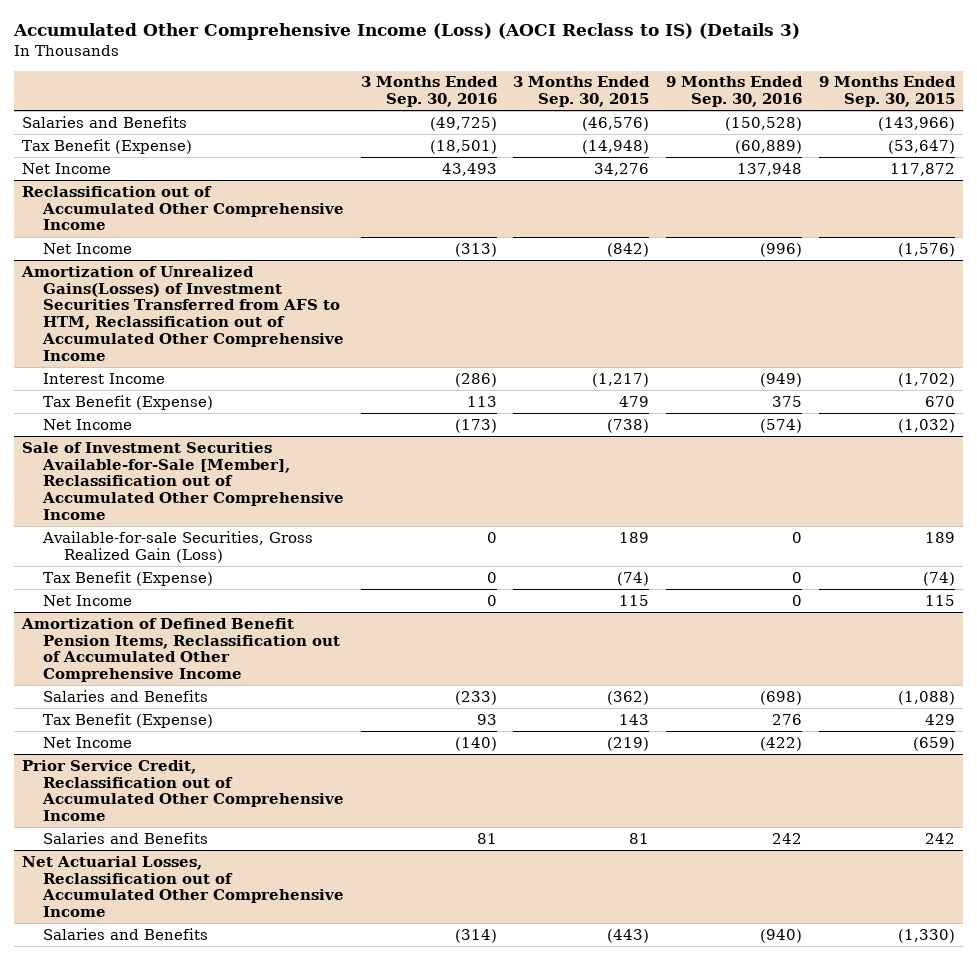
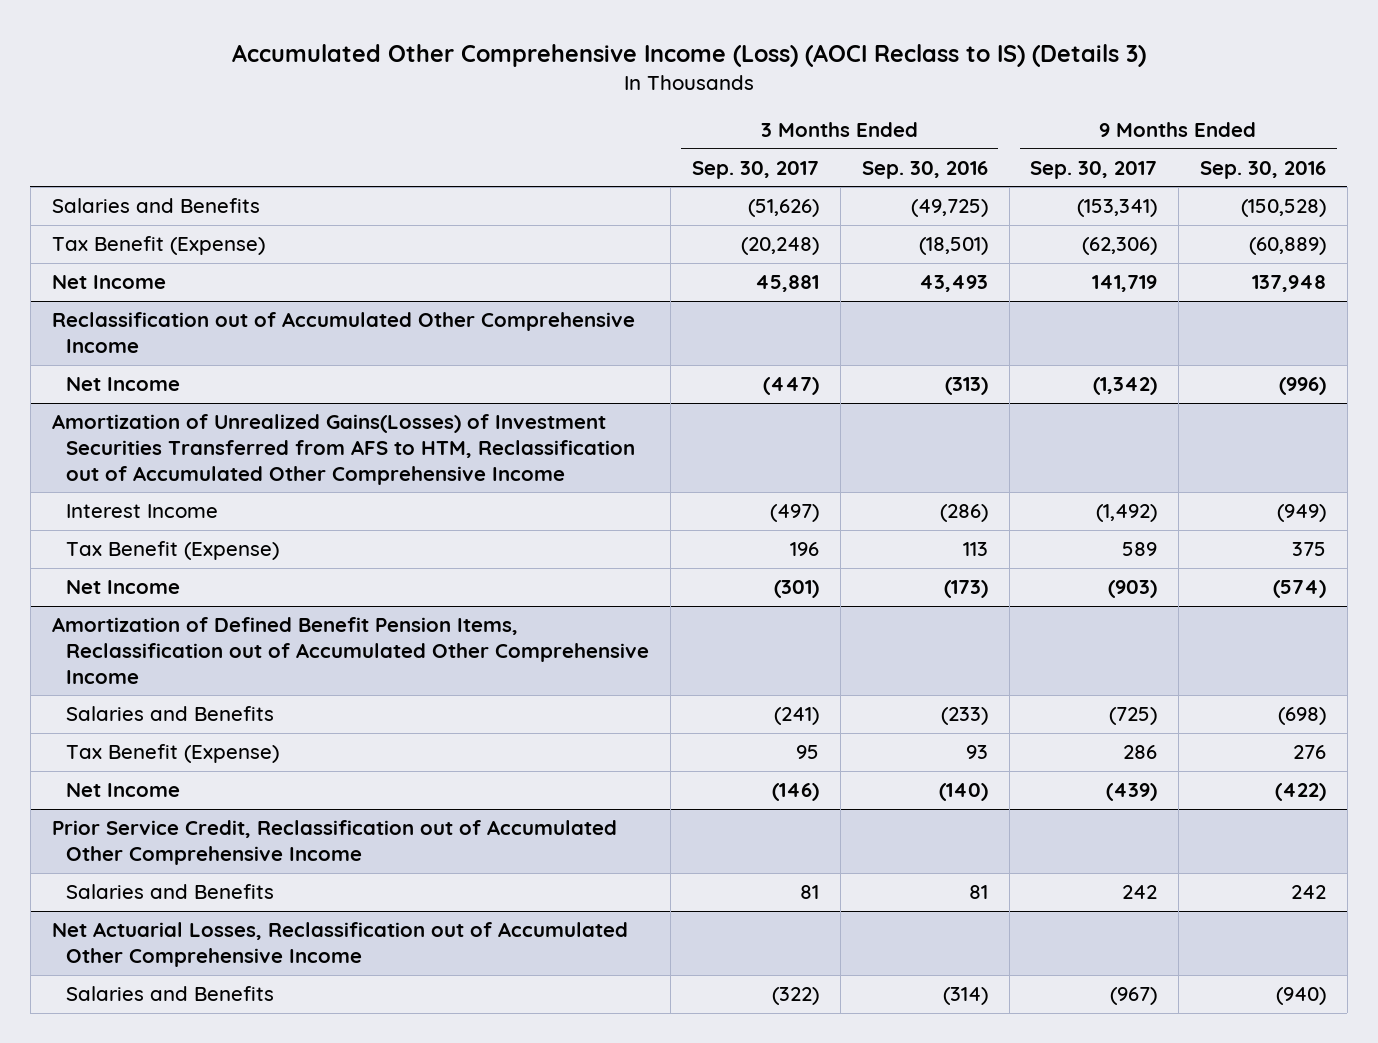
[513,76,651,108] 3 Months Ended Sep. 30, 2015 -> none
[818,76,956,108] 9 Months Ended Sep. 30, 2015 -> none
none -> [692,160,820,179] Sep. 30, 2017
none -> [1030,160,1158,179] Sep. 30, 2017
[22,441,345,521] Sale of Investment Securities Available-for-Sale [Member], Reclassification out of Accumulated Other Comprehensive Income -> none
[42,530,314,563] Available-for-sale Securities, Gross Realized Gain (Loss) -> none
[43,570,214,586] Tax Benefit (Expense) -> none
[43,594,133,606] Net Income -> none

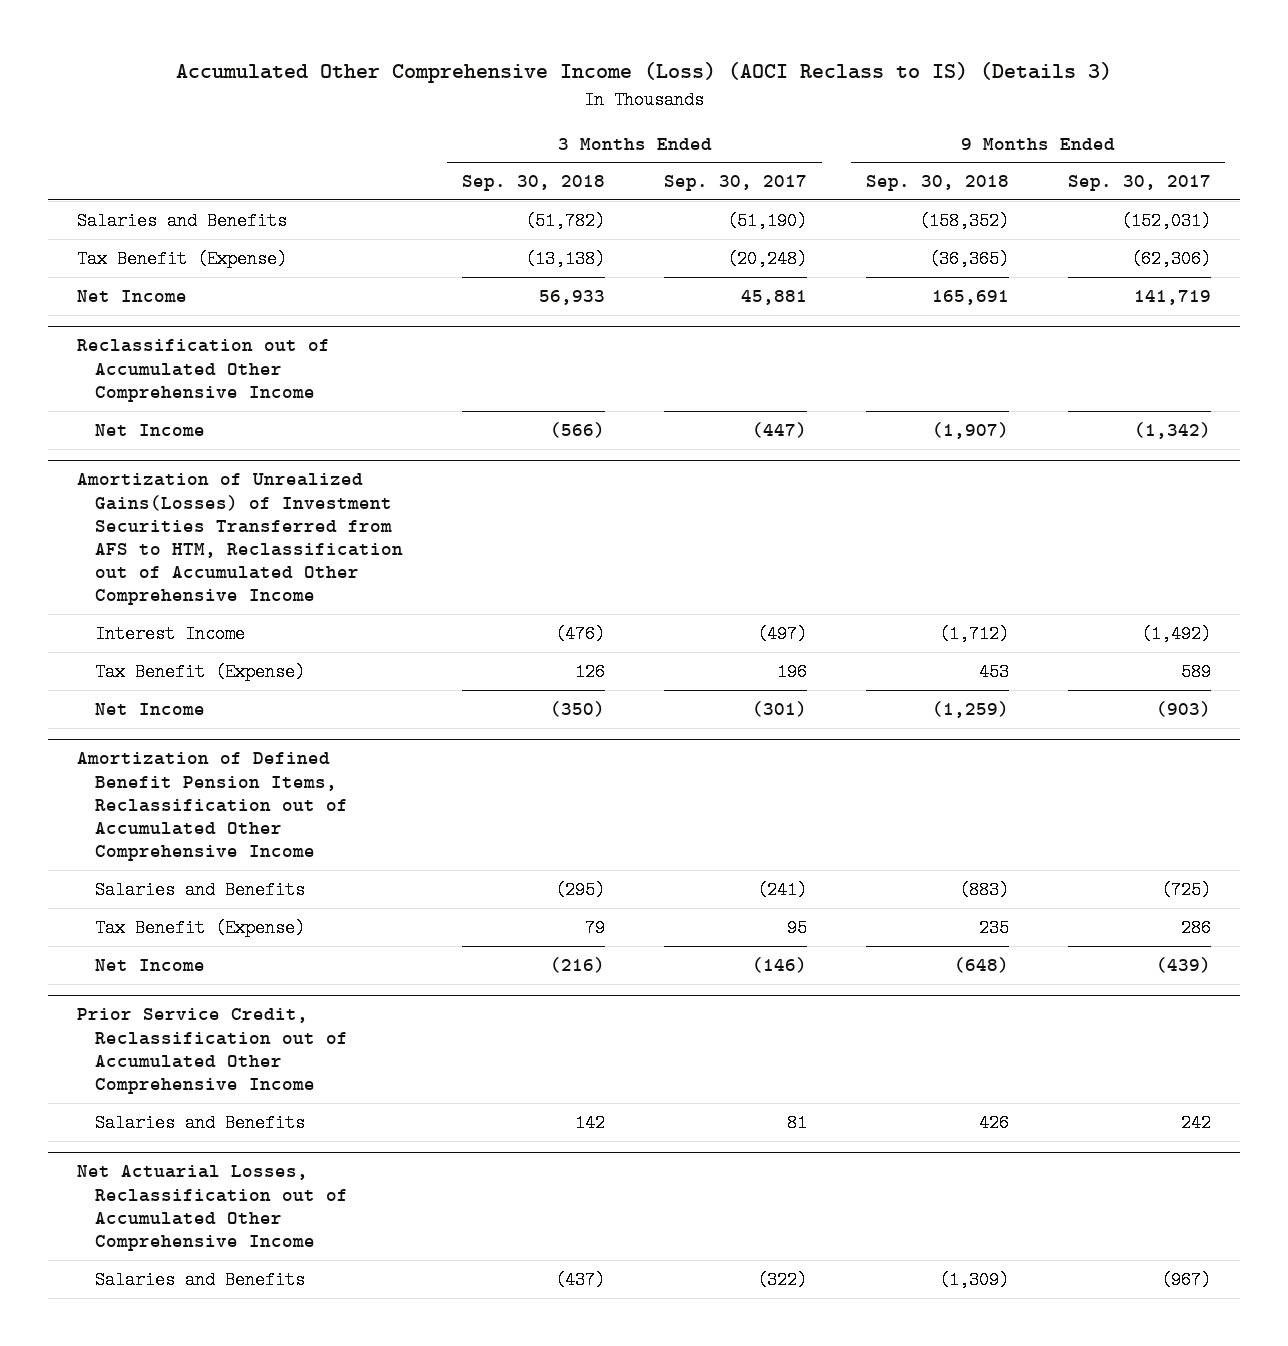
[861,160,988,179] Sep. 30, 2016 -> none
[1200,160,1327,179] Sep. 30, 2016 -> none
none -> [462,175,606,192] Sep. 30, 2018
none -> [865,175,1009,192] Sep. 30, 2018
[748,199,820,218] (51,626) -> [726,211,807,230] (51,190)
[1077,199,1158,218] (153,341) -> [1120,211,1211,230] (152,031)

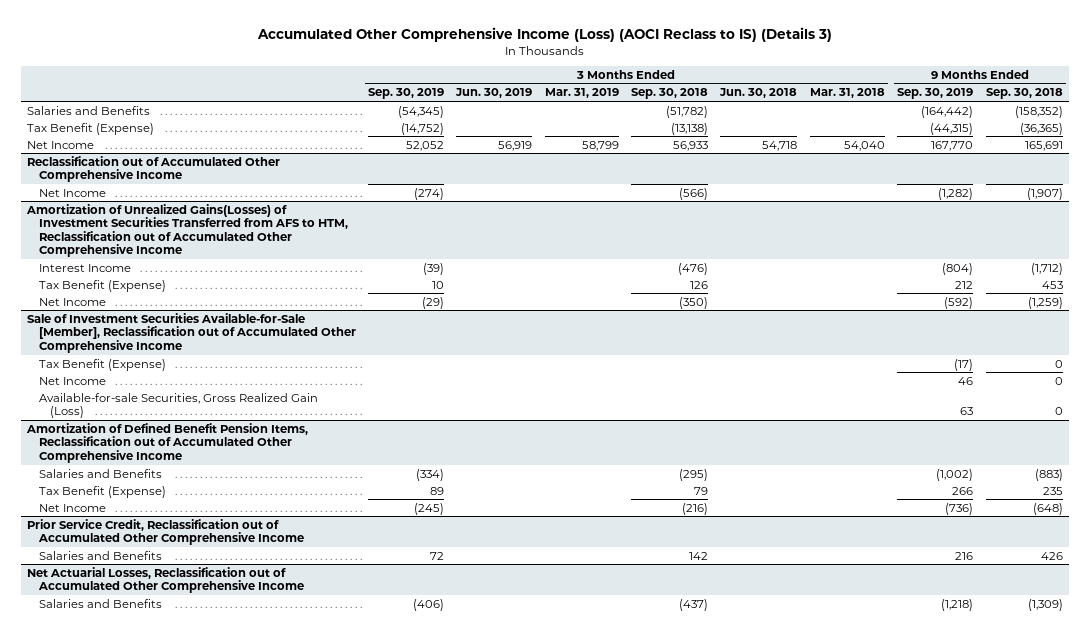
[663,175,807,192] Sep. 30, 2017 -> none
[1067,175,1211,192] Sep. 30, 2017 -> none
none -> [368,88,445,100] Sep. 30, 2019
none -> [455,88,533,99] Jun. 30, 2019
none -> [544,88,619,99] Mar. 31, 2019
none -> [719,88,798,99] Jun. 30, 2018
none -> [809,88,885,99] Mar. 31, 2018
none -> [897,88,974,100] Sep. 30, 2019
none -> [27,312,356,353] Sale of Investment Securities Available-for-Sale [Member], Reclassification out of Accumulated Other Comprehensive Income
none -> [38,358,166,371] Tax Benefit (Expense)
none -> [38,376,106,385] Net Income
none -> [38,392,318,419] Available-for-sale Securities, Gross Realized Gain (Loss)

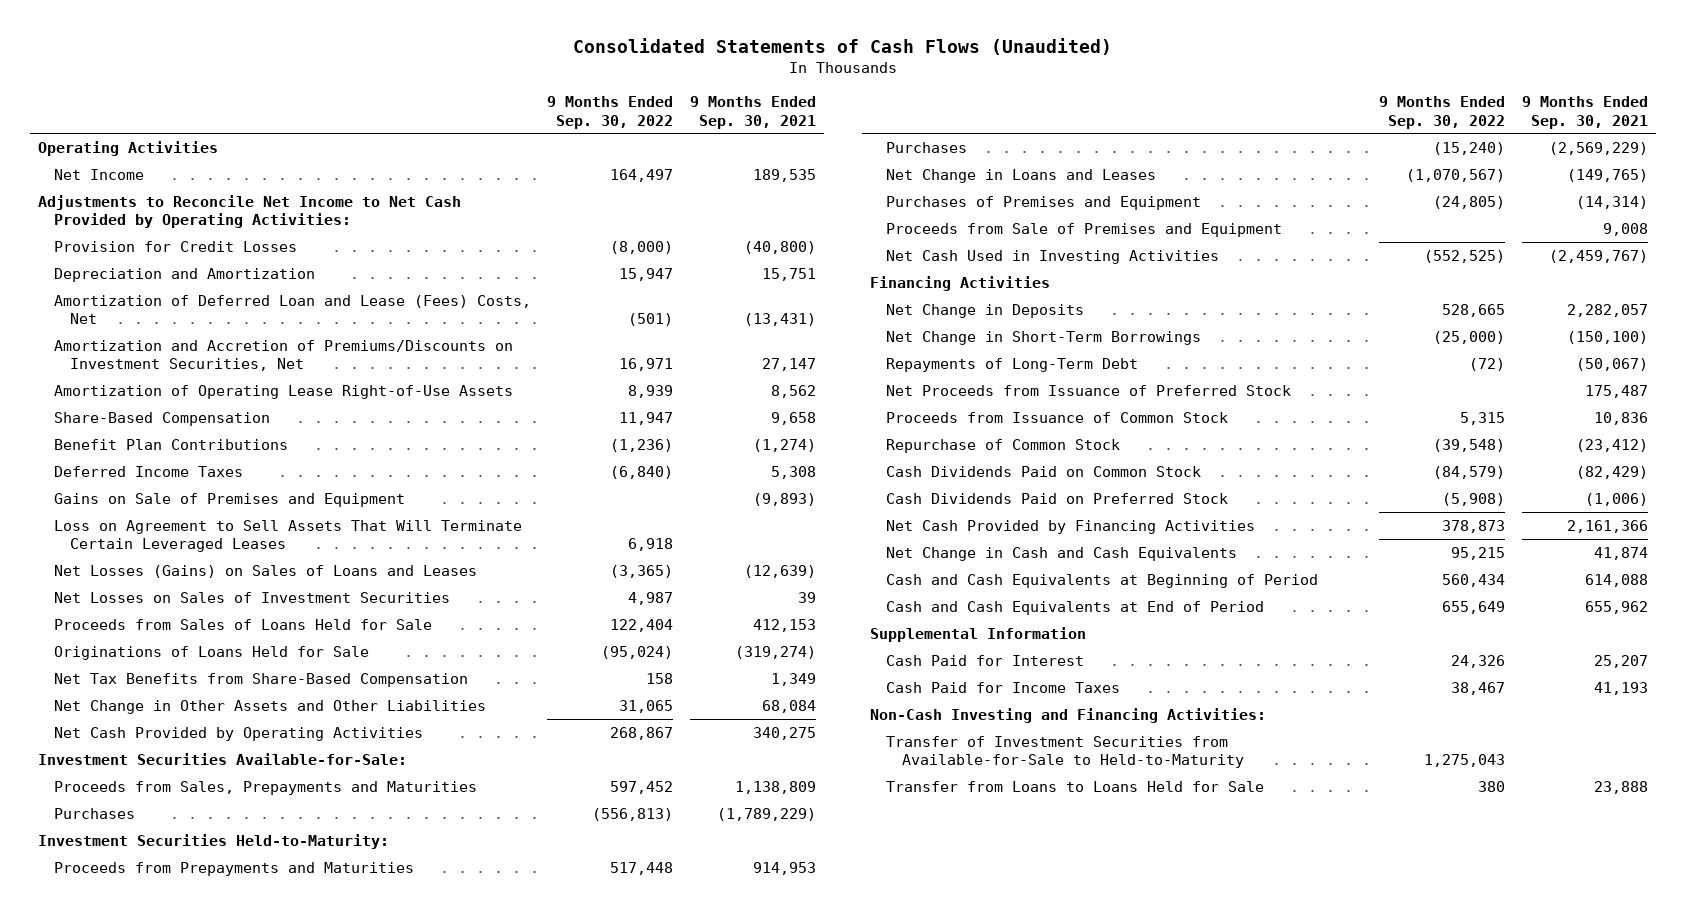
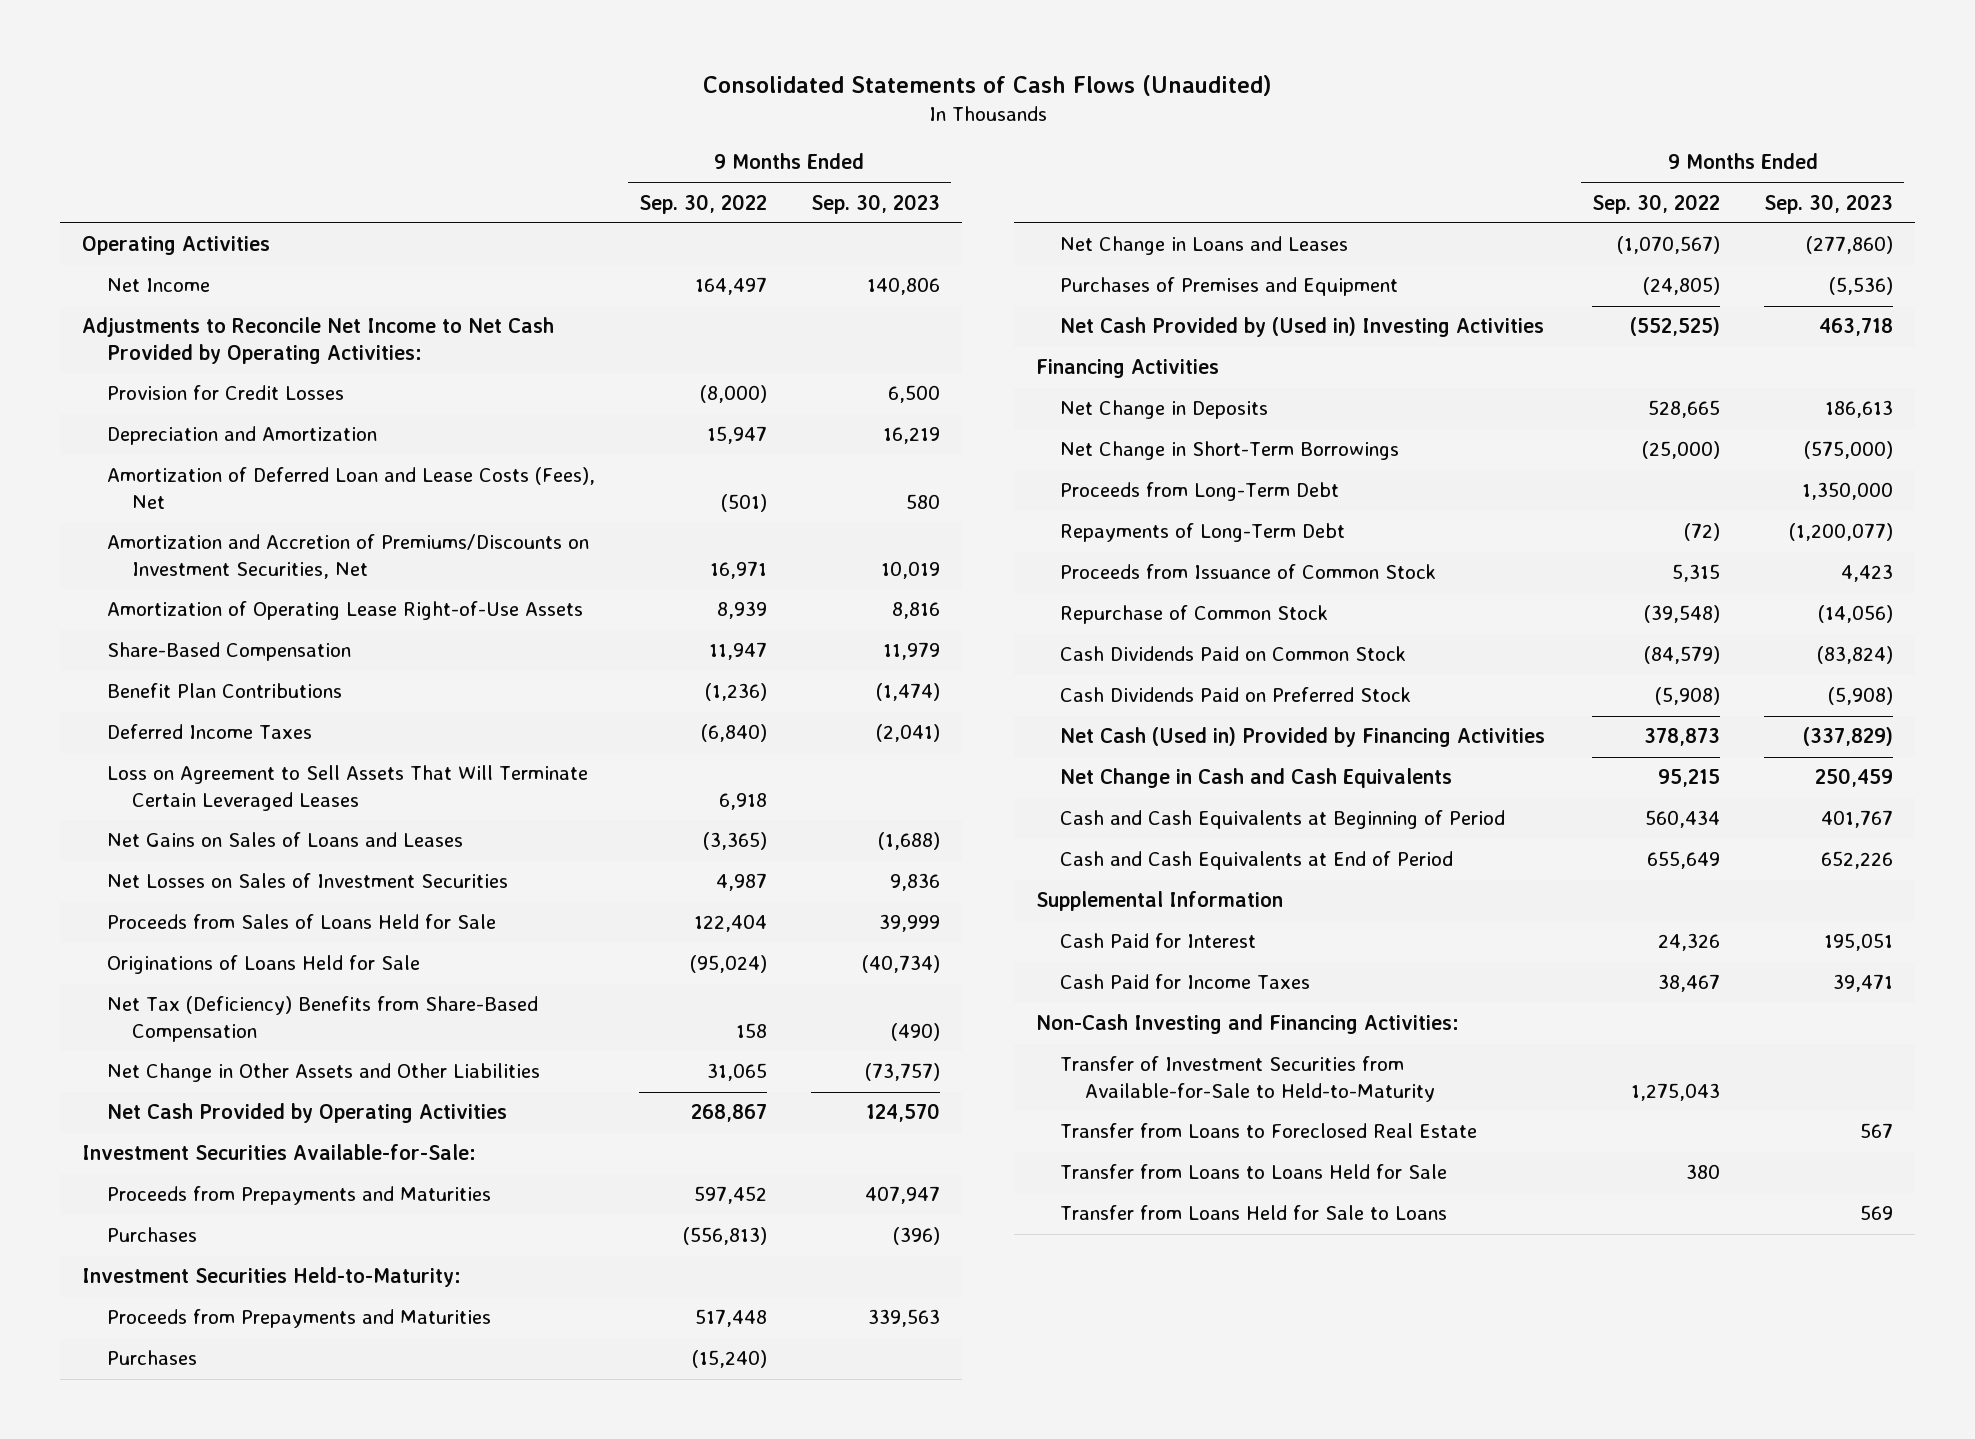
[689,96,816,129] 9 Months Ended Sep. 30, 2021 -> none
none -> [810,193,940,214] Sep. 30, 2023
[53,294,531,325] Amortization of Deferred Loan and Lease (Fees) Costs, Net -> [106,467,595,509] Amortization of Deferred Loan and Lease Costs (Fees), Net
[53,492,405,507] Gains on Sale of Premises and Equipment -> none
[53,564,477,578] Net Losses (Gains) on Sales of Loans and Leases -> [106,832,463,848] Net Gains on Sales of Loans and Leases
[53,672,468,687] Net Tax Benefits from Share-Based Compensation -> [106,996,538,1042] Net Tax (Deficiency) Benefits from Share-Based Compensation
[53,780,477,795] Proceeds from Sales, Prepayments and Maturities -> [106,1186,491,1206] Proceeds from Prepayments and Maturities
[885,222,1282,237] Proceeds from Sale of Premises and Equipment -> none
[885,249,1219,264] Net Cash Used in Investing Activities -> [1060,317,1545,338] Net Cash Provided by (Used in) Investing Activities
none -> [1060,482,1340,502] Proceeds from Long-Term Debt
[885,384,1291,396] Net Proceeds from Issuance of Preferred Stock -> none
[885,519,1255,534] Net Cash Provided by Financing Activities -> [1060,727,1546,748] Net Cash (Used in) Provided by Financing Activities
none -> [1060,1123,1478,1139] Transfer from Loans to Foreclosed Real Estate
none -> [1060,1205,1448,1221] Transfer from Loans Held for Sale to Loans

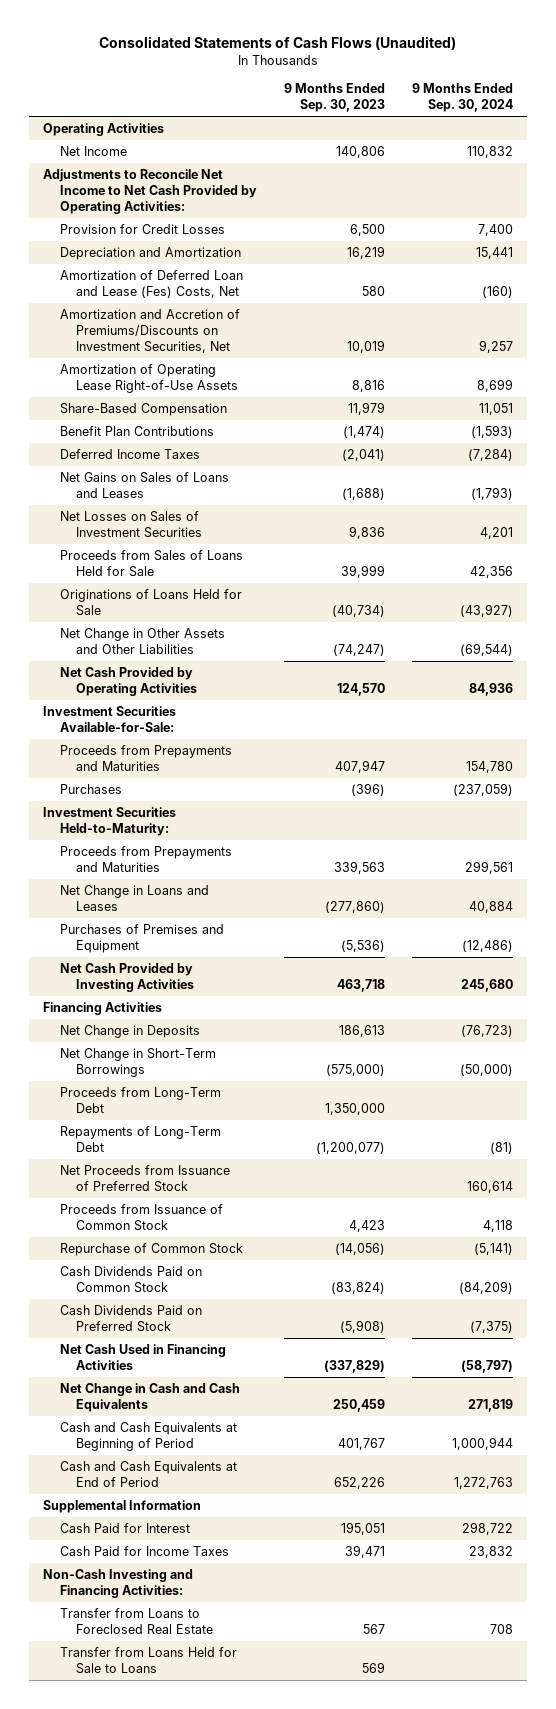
[638,193,767,214] Sep. 30, 2022 -> none
none -> [412,83,514,113] 9 Months Ended Sep. 30, 2024
[106,467,595,509] Amortization of Deferred Loan and Lease Costs (Fees), Net -> [59,270,243,298] Amortization of Deferred Loan and Lease (Fes) Costs, Net
[106,765,588,811] Loss on Agreement to Sell Assets That Will Terminate Certain Leveraged Leases -> none
[106,996,538,1042] Net Tax (Deficiency) Benefits from Share-Based Compensation -> none
[864,1063,940,1082] (73,757) -> [332,643,385,656] (74,247)
[106,1350,197,1366] Purchases -> none
[1060,317,1545,338] Net Cash Provided by (Used in) Investing Activities -> [59,963,195,992] Net Cash Provided by Investing Activities
none -> [59,1165,230,1192] Net Proceeds from Issuance of Preferred Stock
[1060,727,1546,748] Net Cash (Used in) Provided by Financing Activities -> [59,1344,226,1370] Net Cash Used in Financing Activities
[1060,1056,1435,1102] Transfer of Investment Securities from Available-for-Sale to Held-to-Maturity -> none
[1060,1164,1448,1180] Transfer from Loans to Loans Held for Sale -> none

